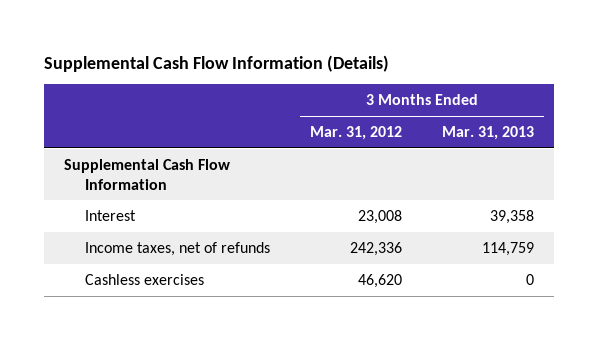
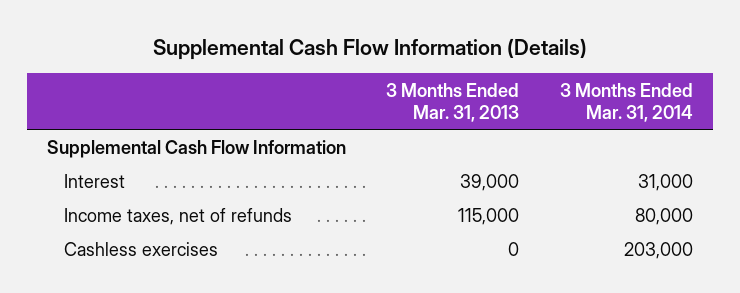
[309,126,402,141] Mar. 31, 2012 -> none
none -> [559,83,693,122] 3 Months Ended Mar. 31, 2014
[489,209,534,224] 39,358 -> [460,173,520,191] 39,000
[481,241,534,256] 114,759 -> [458,207,520,225] 115,000

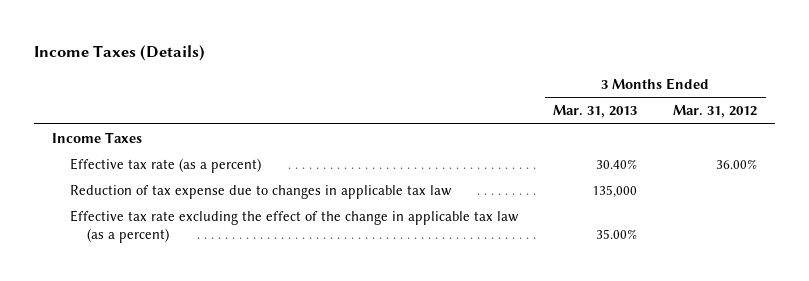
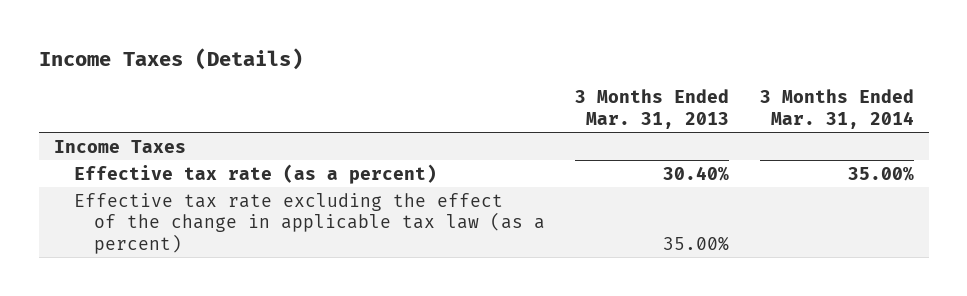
[673,105,758,119] Mar. 31, 2012 -> none
none -> [759,89,914,129] 3 Months Ended Mar. 31, 2014
[69,184,452,199] Reduction of tax expense due to changes in applicable tax law -> none

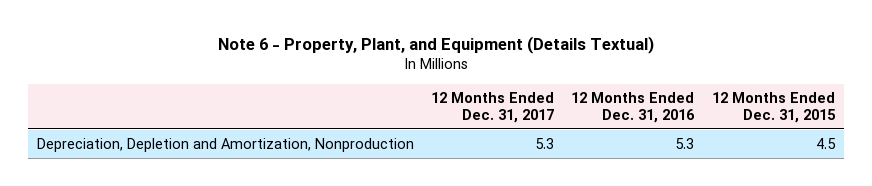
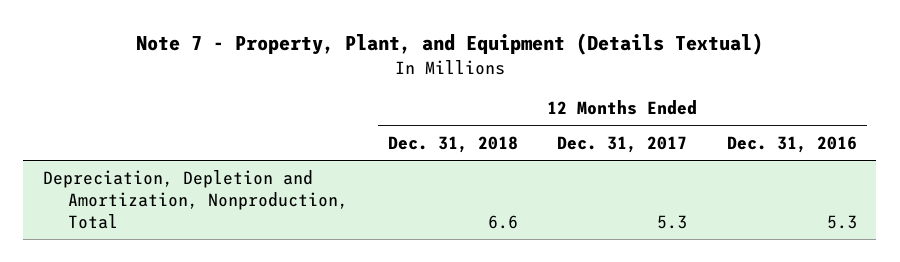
[217,36,654,55] Note 6 - Property, Plant, and Equipment (Details Textual) -> [135,33,763,56] Note 7 - Property, Plant, and Equipment (Details Textual)
[711,91,836,123] 12 Months Ended Dec. 31, 2015 -> none
none -> [387,136,518,154] Dec. 31, 2018
[36,138,414,153] Depreciation, Depletion and Amortization, Nonproduction -> [42,170,349,229] Depreciation, Depletion and Amortization, Nonproduction, Total

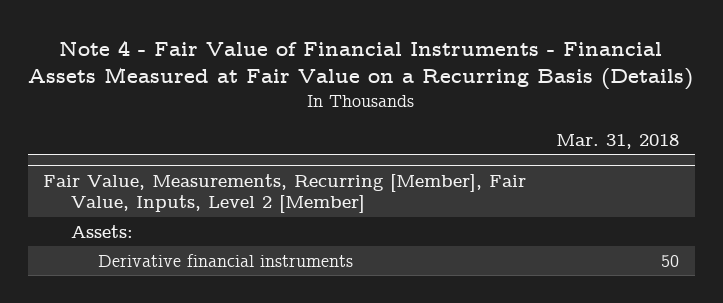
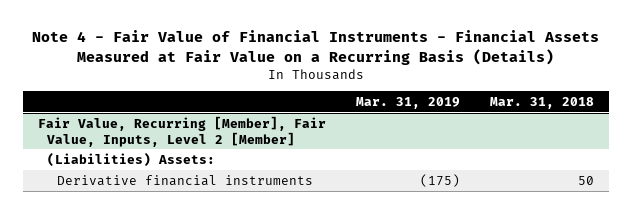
none -> [355,96,460,109] Mar. 31, 2019
[43,173,527,214] Fair Value, Measurements, Recurring [Member], Fair Value, Inputs, Level 2 [Member] -> [37,115,326,147] Fair Value, Recurring [Member], Fair Value, Inputs, Level 2 [Member]
[70,224,133,238] Assets: -> [47,152,216,167] (Liabilities) Assets:

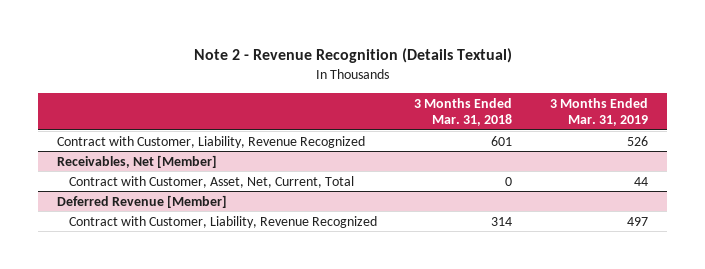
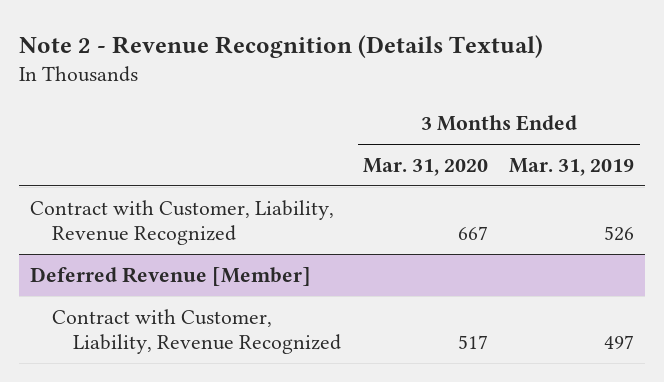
[414,97,513,127] 3 Months Ended Mar. 31, 2018 -> none
none -> [362,157,488,176] Mar. 31, 2020
[56,154,217,168] Receivables, Net [Member] -> none
[68,175,354,188] Contract with Customer, Asset, Net, Current, Total -> none

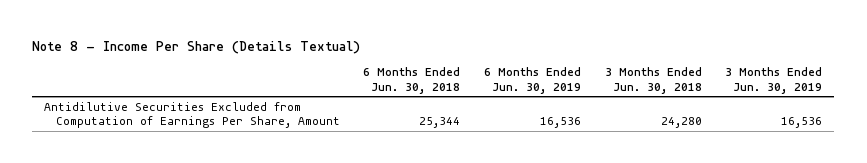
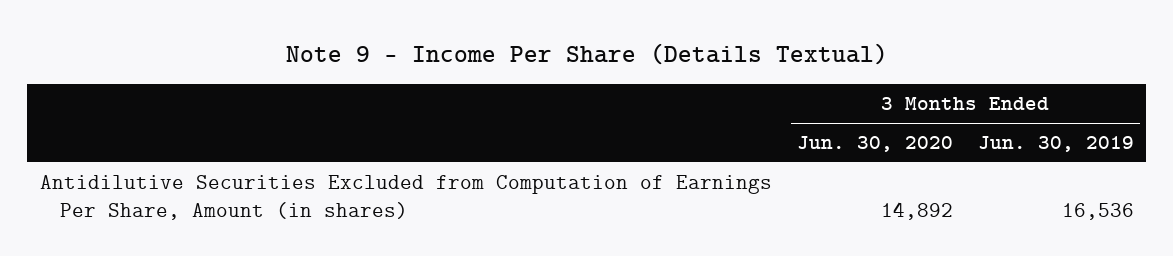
[32,40,361,54] Note 8 - Income Per Share (Details Textual) -> [285,42,888,65] Note 9 - Income Per Share (Details Textual)
[363,66,461,94] 6 Months Ended Jun. 30, 2018 -> none
[483,66,581,94] 6 Months Ended Jun. 30, 2019 -> none
[604,66,702,94] 3 Months Ended Jun. 30, 2018 -> none
none -> [796,136,953,153] Jun. 30, 2020
[44,101,340,129] Antidilutive Securities Excluded from Computation of Earnings Per Share, Amount -> [39,175,772,220] Antidilutive Securities Excluded from Computation of Earnings Per Share, Amount (in shares)

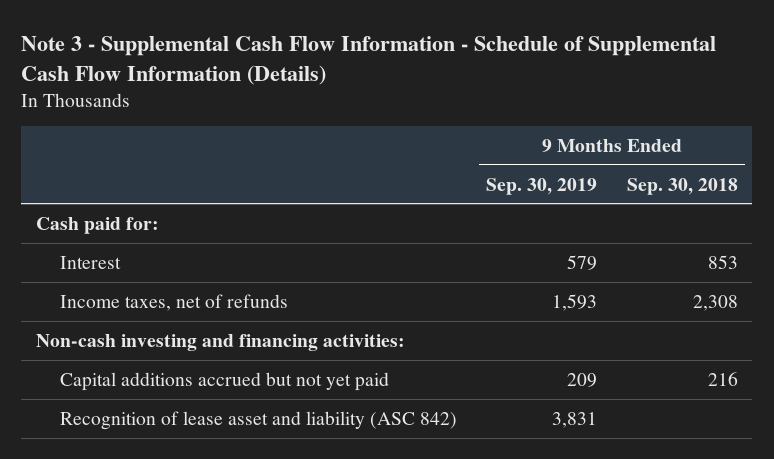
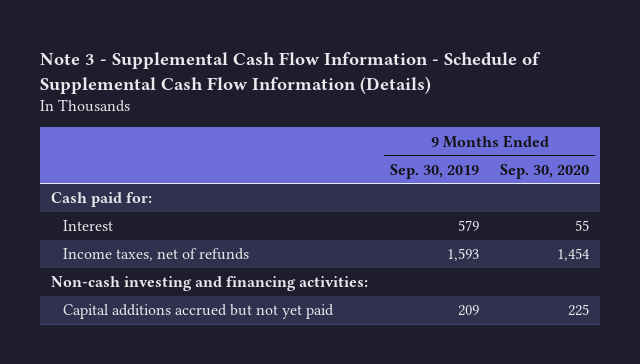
[626,177,738,195] Sep. 30, 2018 -> none
none -> [500,163,590,179] Sep. 30, 2020
[59,410,457,430] Recognition of lease asset and liability (ASC 842) -> none

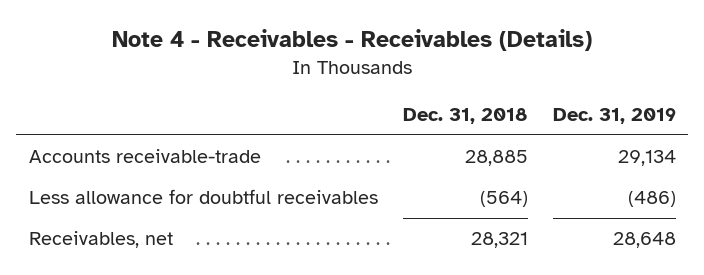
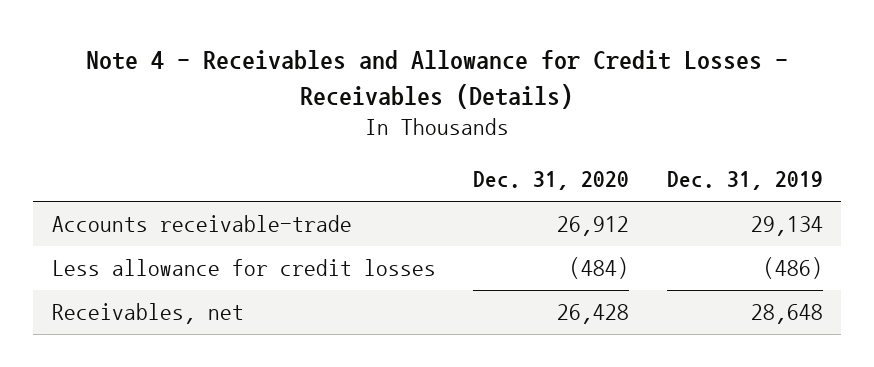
[112,29,593,52] Note 4 - Receivables - Receivables (Details) -> [86,50,789,109] Note 4 - Receivables and Allowance for Credit Losses - Receivables (Details)
[402,108,528,125] Dec. 31, 2018 -> none
none -> [473,171,630,191] Dec. 31, 2020
[28,189,378,205] Less allowance for doubtful receivables -> [51,259,436,277] Less allowance for credit losses

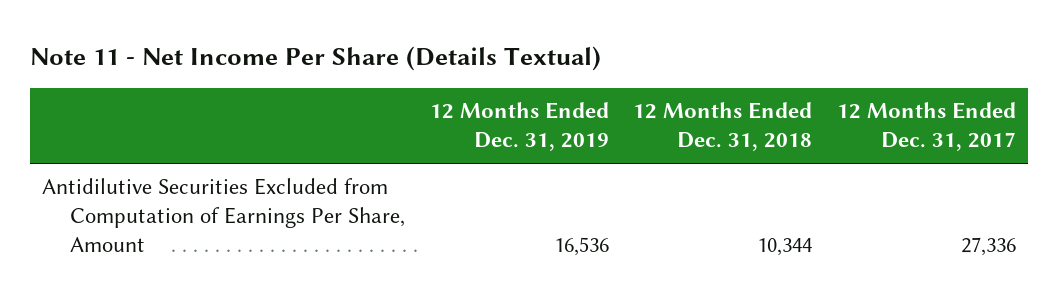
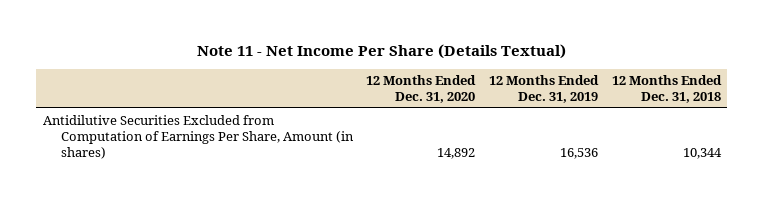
[836,102,1016,152] 12 Months Ended Dec. 31, 2017 -> none
none -> [366,75,477,104] 12 Months Ended Dec. 31, 2020
[42,178,406,253] Antidilutive Securities Excluded from Computation of Earnings Per Share, Amount -> [43,115,354,160] Antidilutive Securities Excluded from Computation of Earnings Per Share, Amount (in shares)

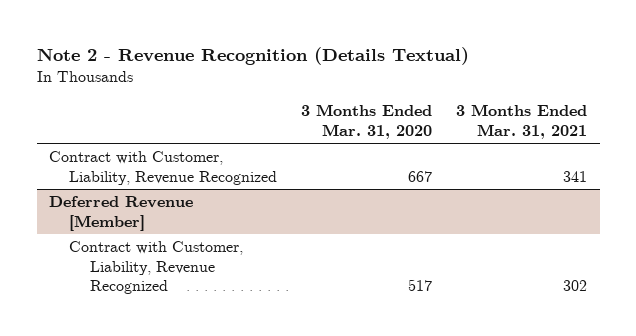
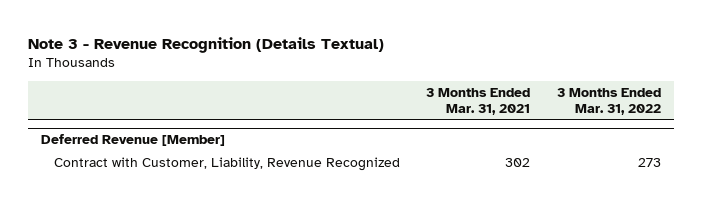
[36,47,469,66] Note 2 - Revenue Recognition (Details Textual) -> [28,36,385,53] Note 3 - Revenue Recognition (Details Textual)
[301,104,433,139] 3 Months Ended Mar. 31, 2020 -> none
none -> [556,87,661,115] 3 Months Ended Mar. 31, 2022
[48,151,278,185] Contract with Customer, Liability, Revenue Recognized -> none

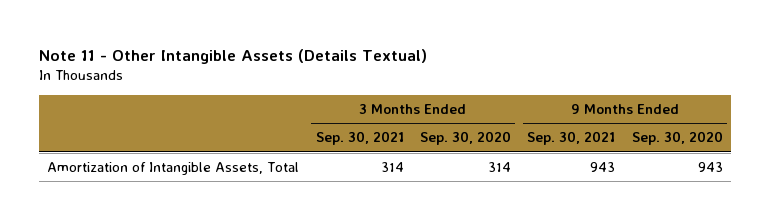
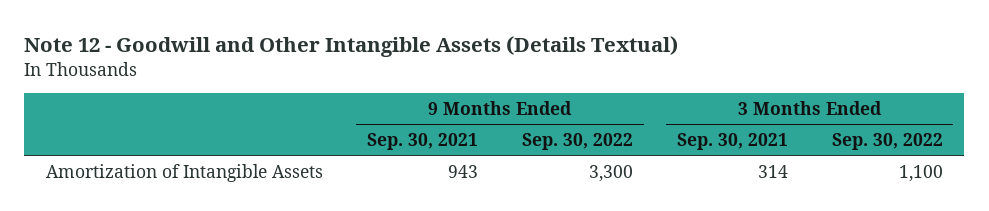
[38,49,427,65] Note 11 - Other Intangible Assets (Details Textual) -> [24,35,679,57] Note 12 - Goodwill and Other Intangible Assets (Details Textual)
[419,131,511,146] Sep. 30, 2020 -> none
[631,131,723,146] Sep. 30, 2020 -> none
none -> [521,133,633,151] Sep. 30, 2022
none -> [831,133,943,151] Sep. 30, 2022
[47,162,300,176] Amortization of Intangible Assets, Total -> [46,163,324,182] Amortization of Intangible Assets

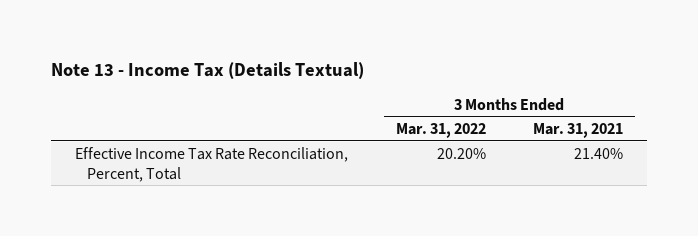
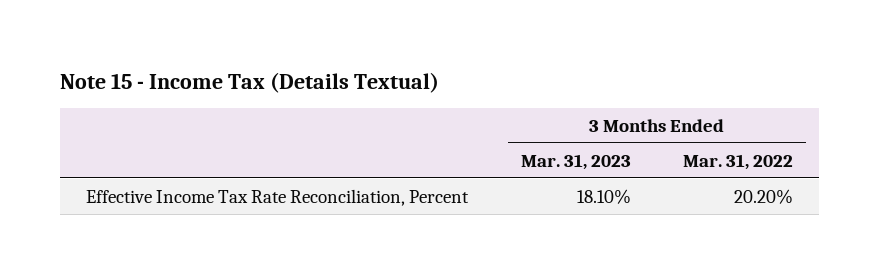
[51,62,365,80] Note 13 - Income Tax (Details Textual) -> [60,72,440,94] Note 15 - Income Tax (Details Textual)
[533,122,624,138] Mar. 31, 2021 -> none
none -> [520,153,631,170] Mar. 31, 2023
[75,147,349,182] Effective Income Tax Rate Reconciliation, Percent, Total -> [86,188,470,206] Effective Income Tax Rate Reconciliation, Percent

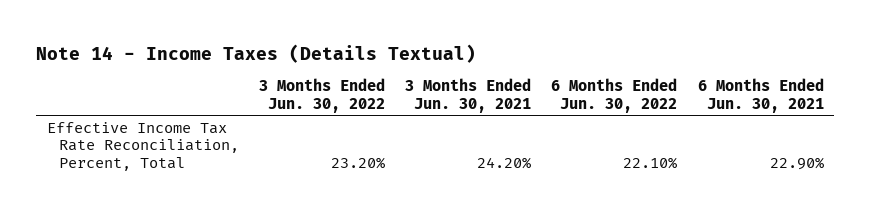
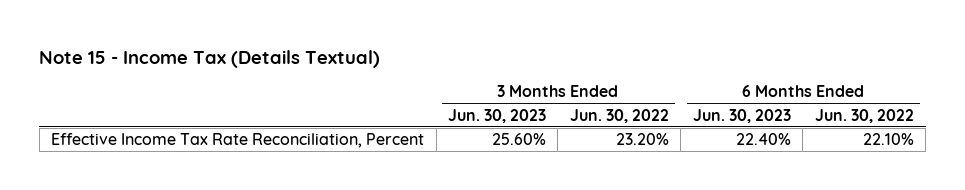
[36,43,477,63] Note 14 - Income Taxes (Details Textual) -> [39,49,381,68] Note 15 - Income Tax (Details Textual)
[405,78,532,114] 3 Months Ended Jun. 30, 2021 -> none
[697,78,824,114] 6 Months Ended Jun. 30, 2021 -> none
none -> [448,108,547,123] Jun. 30, 2023
none -> [692,108,791,123] Jun. 30, 2023
[46,121,239,172] Effective Income Tax Rate Reconciliation, Percent, Total -> [51,133,425,149] Effective Income Tax Rate Reconciliation, Percent

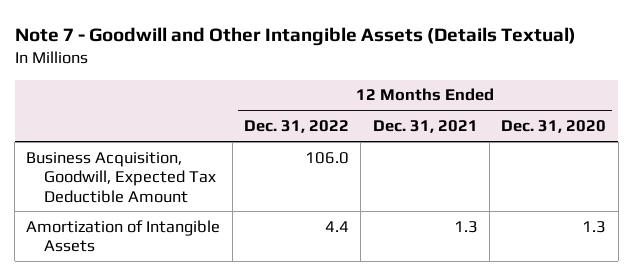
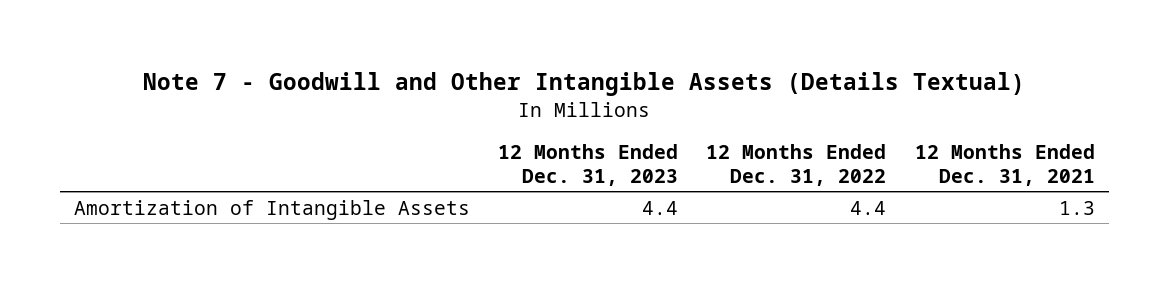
[501,120,607,134] Dec. 31, 2020 -> none
none -> [498,144,679,186] 12 Months Ended Dec. 31, 2023
[26,151,217,203] Business Acquisition, Goodwill, Expected Tax Deductible Amount -> none

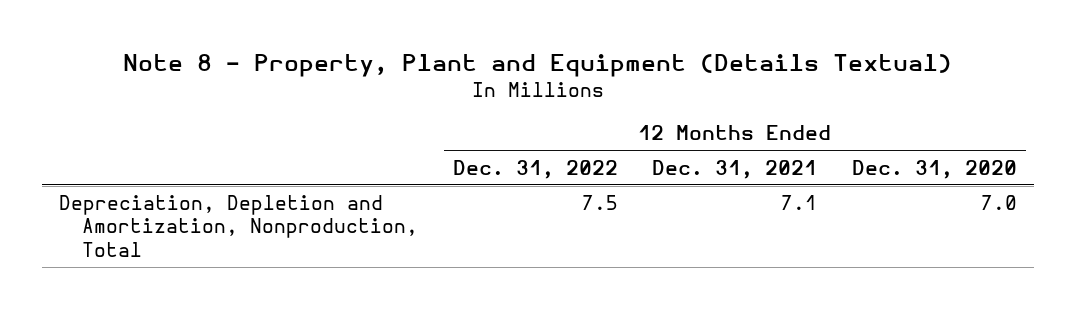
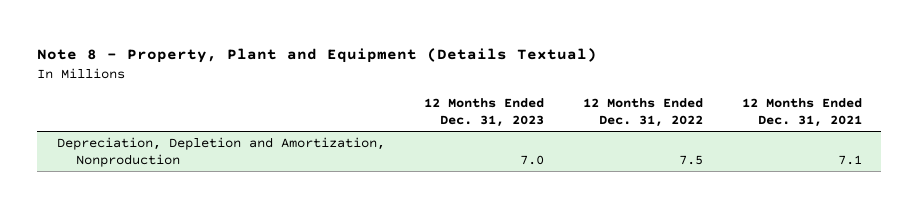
[851,159,1017,179] Dec. 31, 2020 -> none
none -> [423,98,544,128] 12 Months Ended Dec. 31, 2023
[59,195,419,257] Depreciation, Depletion and Amortization, Nonproduction, Total -> [56,137,385,168] Depreciation, Depletion and Amortization, Nonproduction

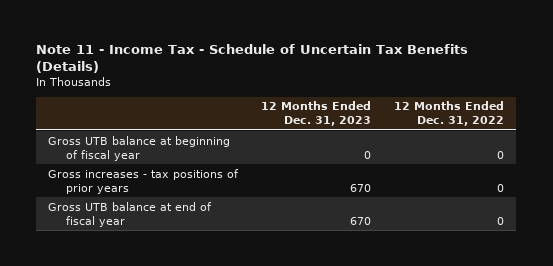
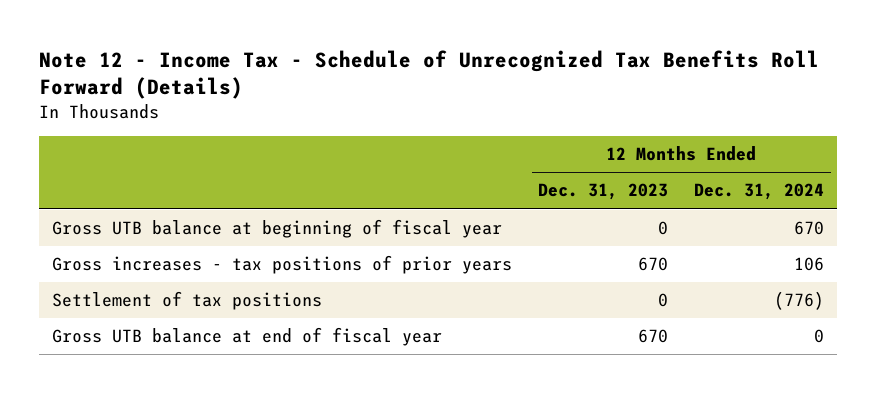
[36,43,469,73] Note 11 - Income Tax - Schedule of Uncertain Tax Benefits (Details) -> [39,49,820,99] Note 12 - Income Tax - Schedule of Unrecognized Tax Benefits Roll Forward (Details)
[394,101,505,127] 12 Months Ended Dec. 31, 2022 -> none
none -> [694,183,825,201] Dec. 31, 2024
none -> [52,291,323,311] Settlement of tax positions

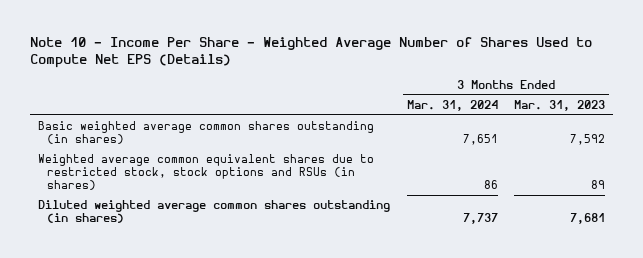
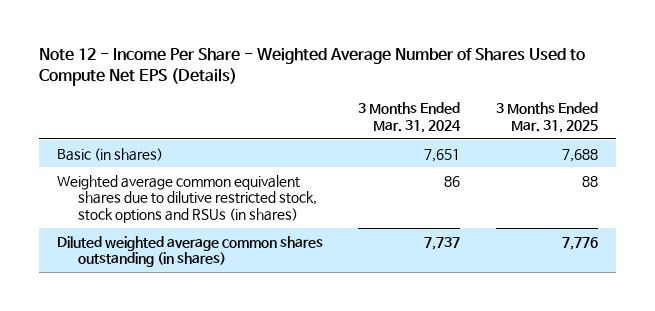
[30,37,593,69] Note 10 - Income Per Share - Weighted Average Number of Shares Used to Compute Net EPS (Details) -> [38,47,585,86] Note 12 - Income Per Share - Weighted Average Number of Shares Used to Compute Net EPS (Details)
[513,99,605,111] Mar. 31, 2023 -> none
none -> [496,101,599,133] 3 Months Ended Mar. 31, 2025
[38,121,375,145] Basic weighted average common shares outstanding (in shares) -> [56,147,163,161] Basic (in shares)
[38,154,375,191] Weighted average common equivalent shares due to restricted stock, stock options and RSUs (in shares) -> [56,174,317,224] Weighted average common equivalent shares due to dilutive restricted stock, stock options and RSUs (in shares)

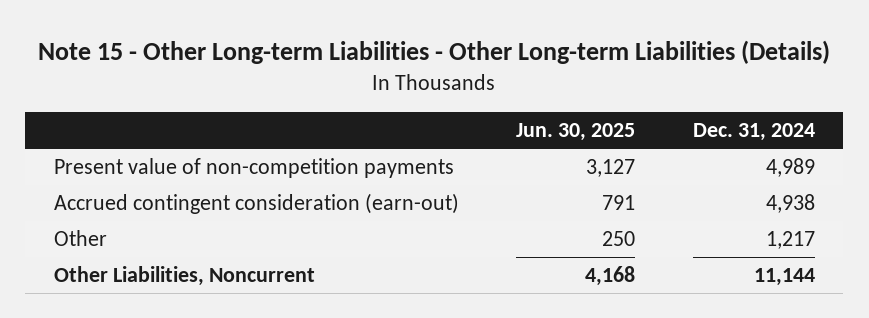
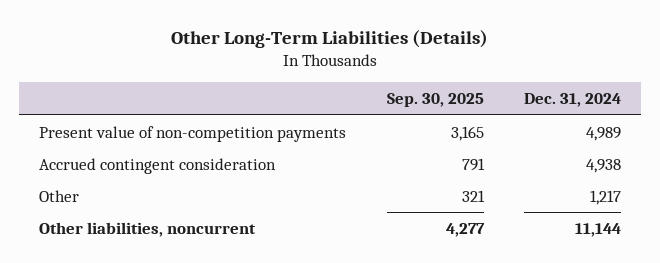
[38,39,831,64] Note 15 - Other Long-term Liabilities - Other Long-term Liabilities (Details) -> [171,29,489,48] Other Long-Term Liabilities (Details)
[516,123,636,142] Jun. 30, 2025 -> none
none -> [386,93,484,108] Sep. 30, 2025
[54,193,460,215] Accrued contingent consideration (earn-out) -> [38,157,276,174] Accrued contingent consideration
[54,266,316,287] Other Liabilities, Noncurrent -> [38,221,256,237] Other liabilities, noncurrent

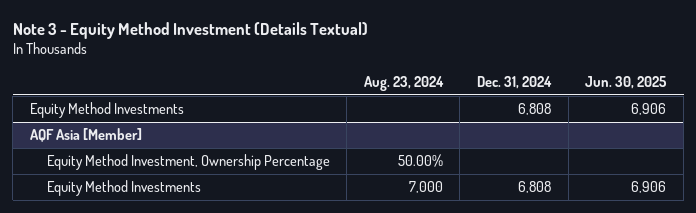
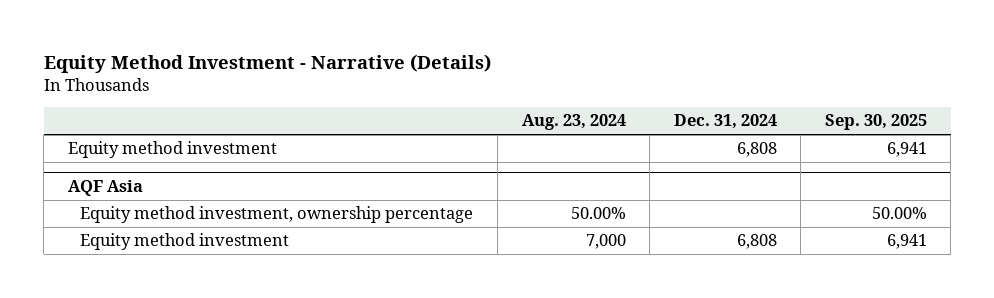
[12,21,368,39] Note 3 - Equity Method Investment (Details Textual) -> [43,53,491,73] Equity Method Investment - Narrative (Details)
[585,75,668,89] Jun. 30, 2025 -> none
none -> [824,114,927,131] Sep. 30, 2025
[29,102,184,119] Equity Method Investments -> [67,141,277,159] Equity method investment
[29,128,142,143] AQF Asia [Member] -> [67,179,143,196] AQF Asia
[46,154,330,171] Equity Method Investment, Ownership Percentage -> [80,206,474,224] Equity method investment, ownership percentage
[46,180,201,197] Equity Method Investments -> [80,233,290,251] Equity method investment

